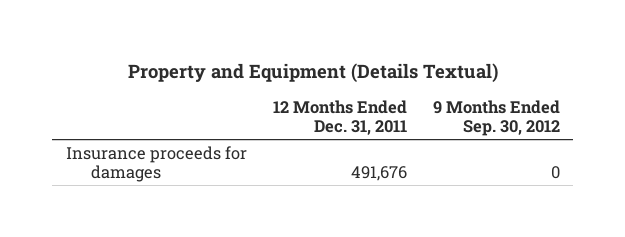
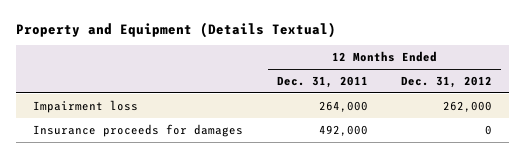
[432,99,560,137] 9 Months Ended Sep. 30, 2012 -> none
none -> [401,76,493,89] Dec. 31, 2012
none -> [32,99,138,113] Impairment loss
[350,166,407,182] 491,676 -> [318,124,368,136] 492,000

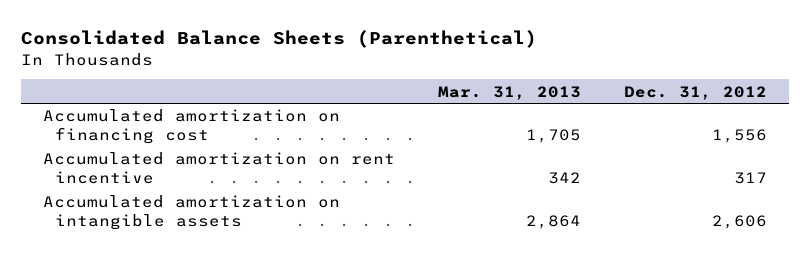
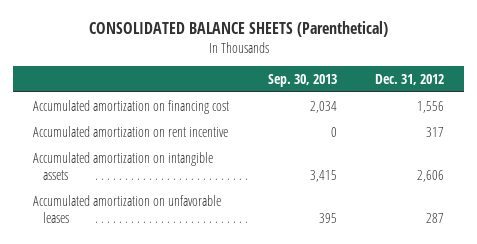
[21,30,538,49] Consolidated Balance Sheets (Parenthetical) -> [88,21,388,38] CONSOLIDATED BALANCE SHEETS (Parenthetical)
[437,85,581,100] Mar. 31, 2013 -> none
none -> [267,73,337,87] Sep. 30, 2013
none -> [32,194,221,223] Accumulated amortization on unfavorable leases

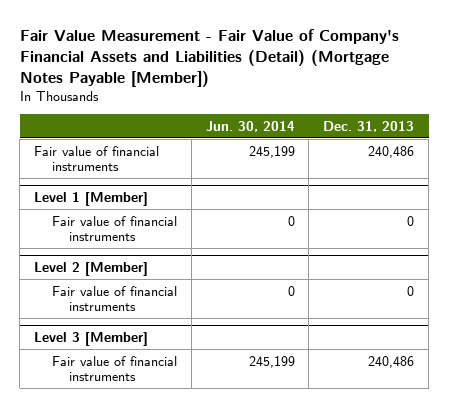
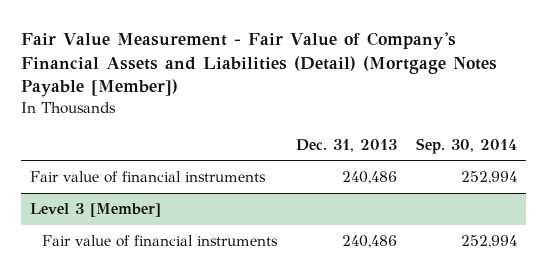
[205,120,295,132] Jun. 30, 2014 -> none
none -> [415,137,517,154] Sep. 30, 2014
[34,192,149,207] Level 1 [Member] -> none
[51,215,177,242] Fair value of financial instruments -> none
[34,262,149,277] Level 2 [Member] -> none
[51,285,177,312] Fair value of financial instruments -> none

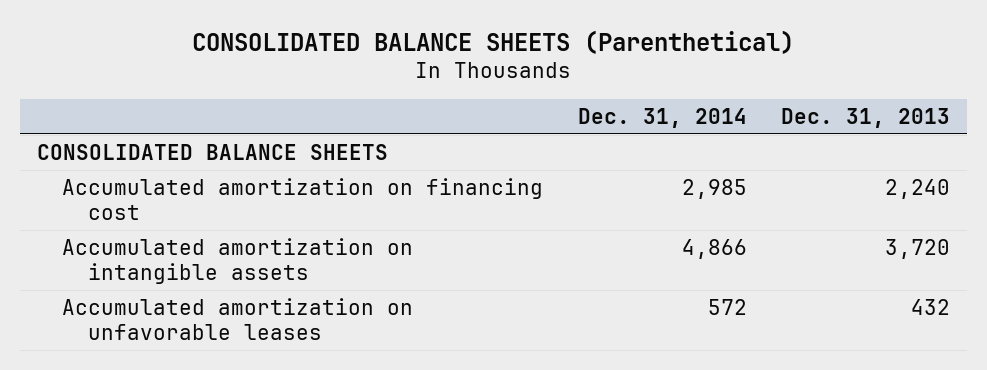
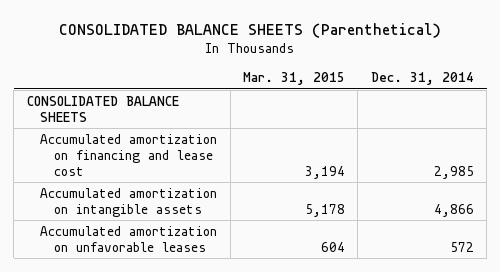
[780,107,950,128] Dec. 31, 2013 -> none
none -> [242,72,345,86] Mar. 31, 2015
[62,177,544,221] Accumulated amortization on financing cost -> [40,133,218,176] Accumulated amortization on financing and lease cost

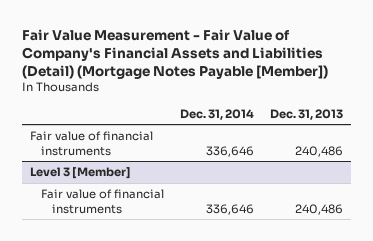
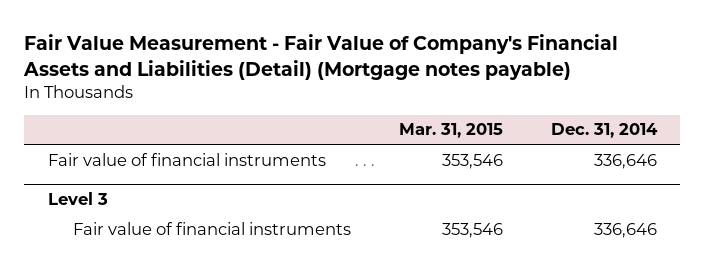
[22,29,329,79] Fair Value Measurement - Fair Value of Company's Financial Assets and Liabilities (Detail) (Mortgage Notes Payable [Member]) -> [23,34,619,80] Fair Value Measurement - Fair Value of Company's Financial Assets and Liabilities (Detail) (Mortgage notes payable)
[270,108,344,120] Dec. 31, 2013 -> none
none -> [398,123,503,139] Mar. 31, 2015
[30,166,132,179] Level 3 [Member] -> [48,192,109,206] Level 3

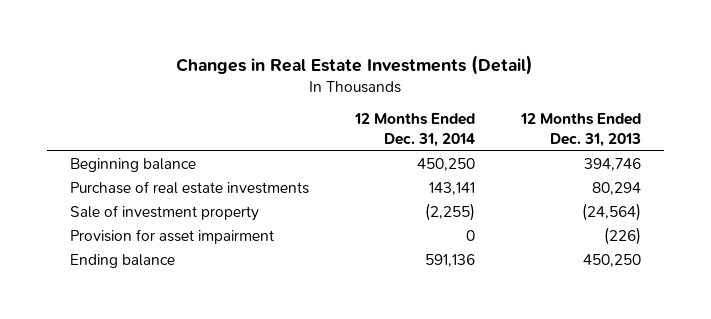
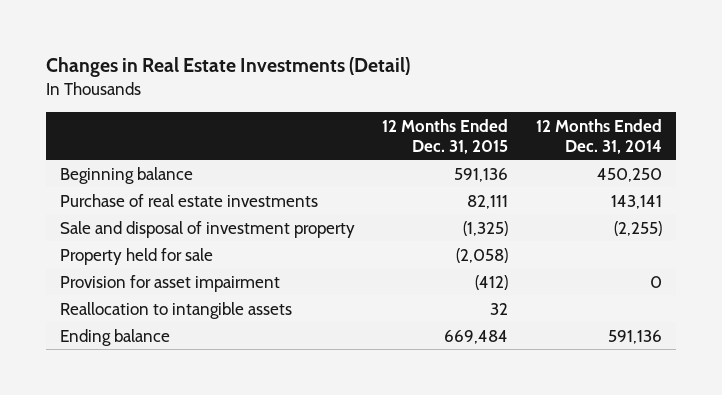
[519,113,641,148] 12 Months Ended Dec. 31, 2013 -> none
none -> [382,118,509,154] 12 Months Ended Dec. 31, 2015
[69,205,259,222] Sale of investment property -> [59,220,355,238] Sale and disposal of investment property
none -> [59,247,213,265] Property held for sale
none -> [59,301,292,319] Reallocation to intangible assets

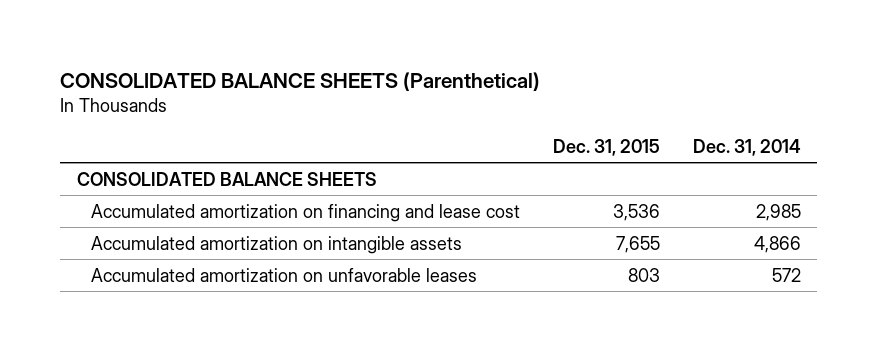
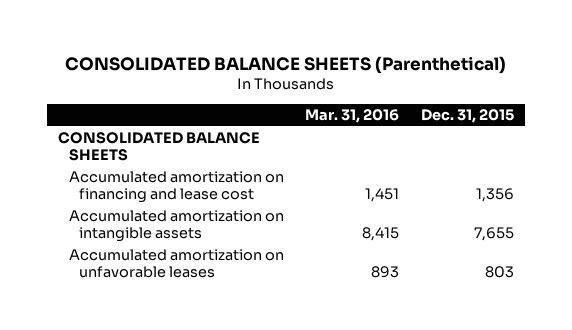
[692,138,801,156] Dec. 31, 2014 -> none
none -> [305,109,400,124] Mar. 31, 2016
[612,203,660,221] 3,536 -> [475,188,514,203] 1,356

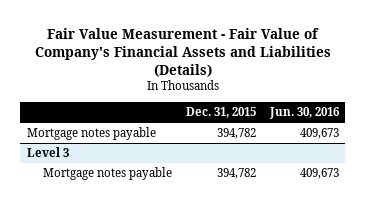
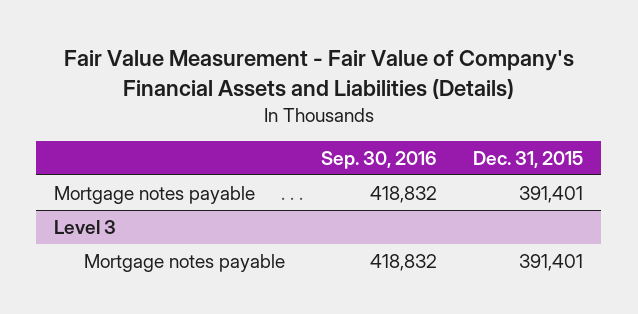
[268,107,340,120] Jun. 30, 2016 -> none
none -> [320,150,437,169] Sep. 30, 2016
[216,128,256,140] 394,782 -> [519,186,584,204] 391,401
[216,168,256,180] 394,782 -> [519,254,584,272] 391,401

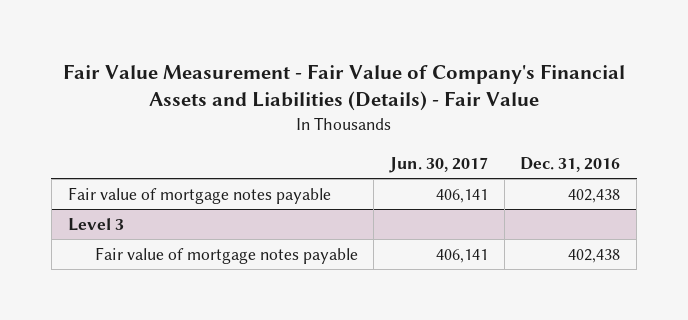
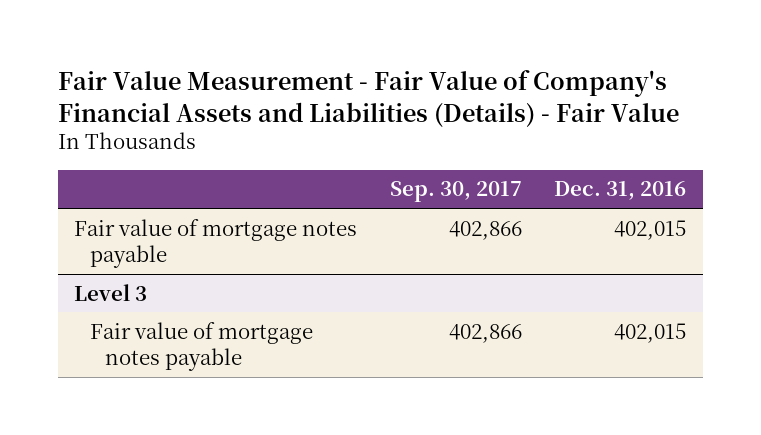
[389,156,489,173] Jun. 30, 2017 -> none
none -> [389,181,522,203] Sep. 30, 2017
[568,188,621,203] 402,438 -> [614,219,687,240] 402,015
[568,248,621,263] 402,438 -> [614,322,687,343] 402,015

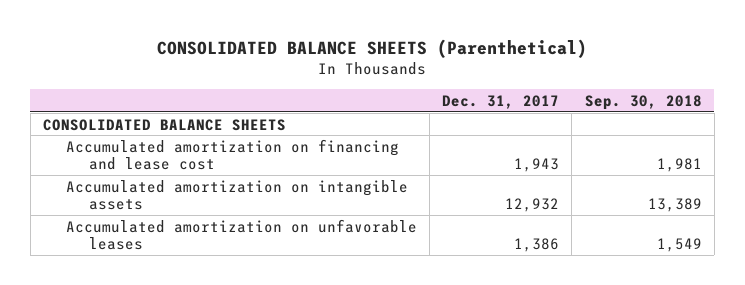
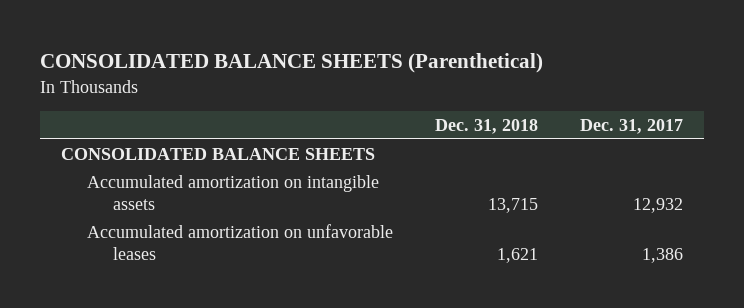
[584,94,702,110] Sep. 30, 2018 -> none
none -> [435,118,539,134] Dec. 31, 2018
[65,138,399,171] Accumulated amortization on financing and lease cost -> none

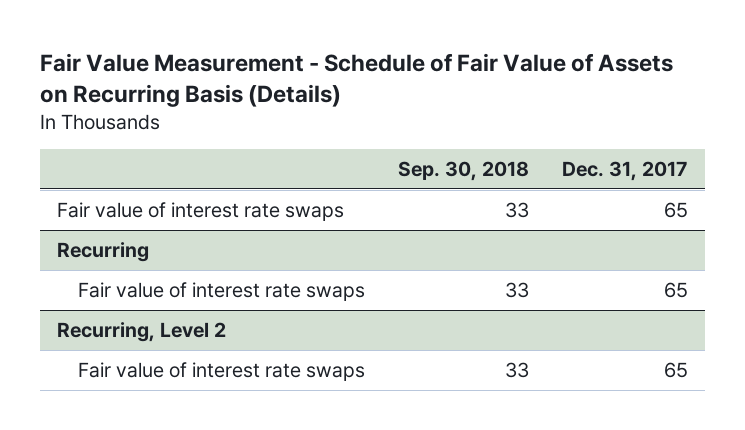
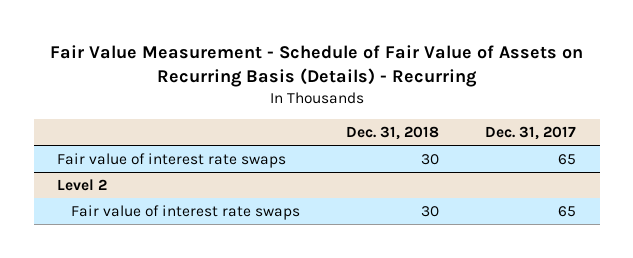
[40,53,674,107] Fair Value Measurement - Schedule of Fair Value of Assets on Recurring Basis (Details) -> [49,45,583,88] Fair Value Measurement - Schedule of Fair Value of Assets on Recurring Basis (Details) - Recurring
[397,160,529,181] Sep. 30, 2018 -> none
none -> [346,125,440,140] Dec. 31, 2018
[77,282,365,302] Fair value of interest rate swaps -> none
[57,322,227,343] Recurring, Level 2 -> none
[57,242,150,263] Recurring -> [56,178,107,191] Level 2

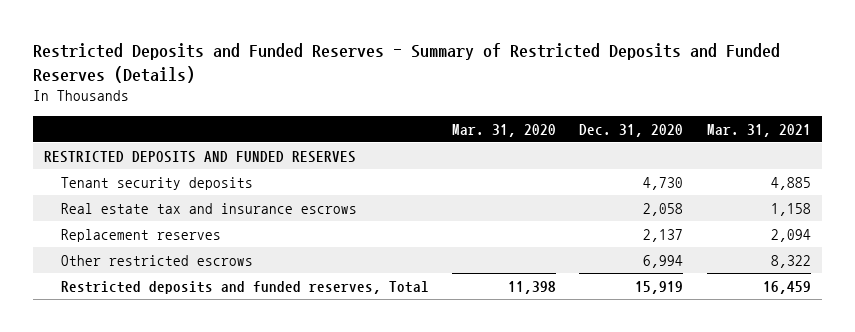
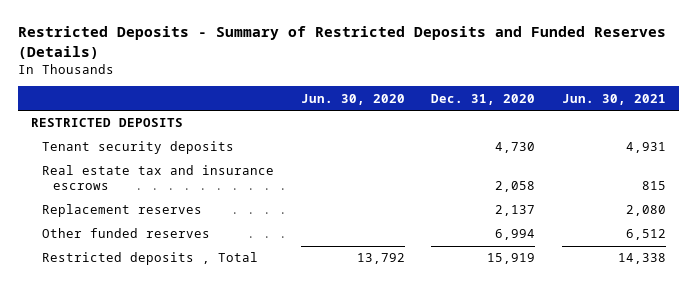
[32,43,780,83] Restricted Deposits and Funded Reserves - Summary of Restricted Deposits and Funded Reserves (Details) -> [18,26,667,59] Restricted Deposits - Summary of Restricted Deposits and Funded Reserves (Details)
[451,123,556,137] Mar. 31, 2020 -> none
[706,123,811,137] Mar. 31, 2021 -> none
none -> [300,93,405,105] Jun. 30, 2020
none -> [562,93,667,105] Jun. 30, 2021
[44,150,357,163] RESTRICTED DEPOSITS AND FUNDED RESERVES -> [31,118,184,128] RESTRICTED DEPOSITS
[60,254,253,266] Other restricted escrows -> [41,228,210,239] Other funded reserves
[60,280,429,294] Restricted deposits and funded reserves, Total -> [41,252,258,266] Restricted deposits , Total

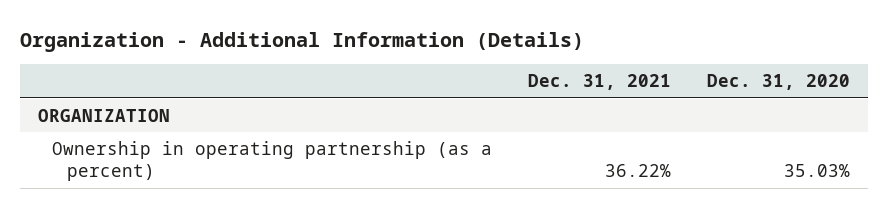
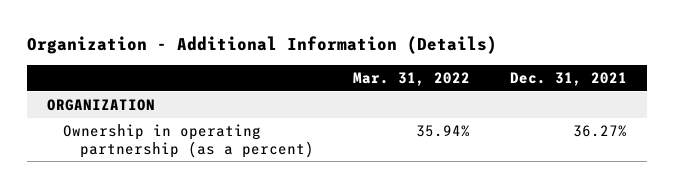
[707,74,851,91] Dec. 31, 2020 -> none
none -> [353,71,471,86] Mar. 31, 2022
[605,164,672,178] 36.22% -> [572,125,627,138] 36.27%

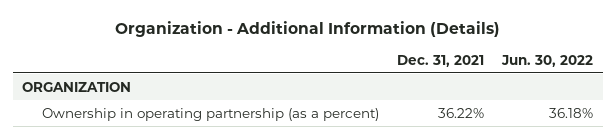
[353,71,471,86] Mar. 31, 2022 -> none
none -> [501,54,594,67] Jun. 30, 2022
[572,125,627,138] 36.27% -> [438,107,485,118] 36.22%

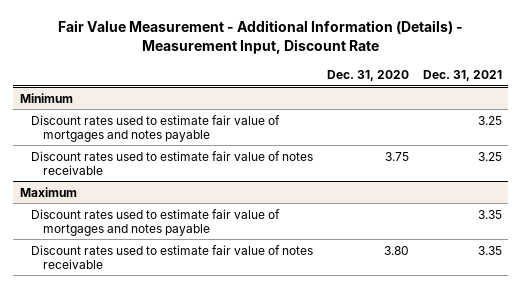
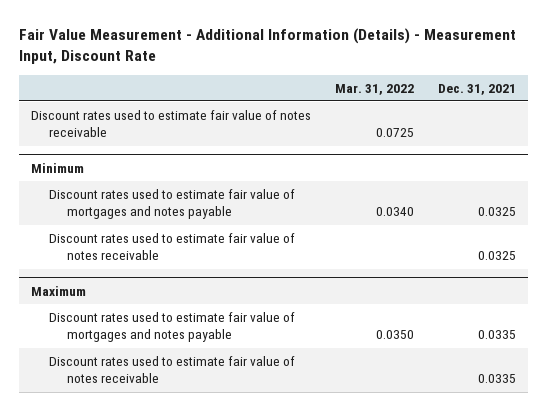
[327,70,410,82] Dec. 31, 2020 -> none
none -> [335,83,415,95] Mar. 31, 2022
none -> [30,110,311,138] Discount rates used to estimate fair value of notes receivable
[477,115,502,125] 3.25 -> [478,207,517,217] 0.0325
[477,151,502,161] 3.25 -> [478,251,517,261] 0.0325
[477,209,502,219] 3.35 -> [478,330,517,340] 0.0335
[477,245,502,255] 3.35 -> [478,374,517,384] 0.0335

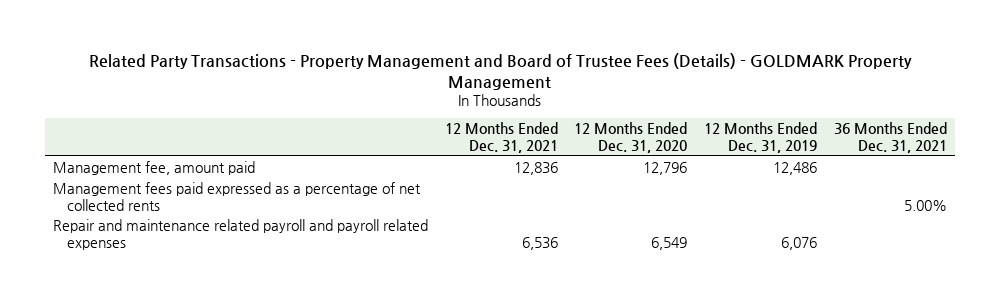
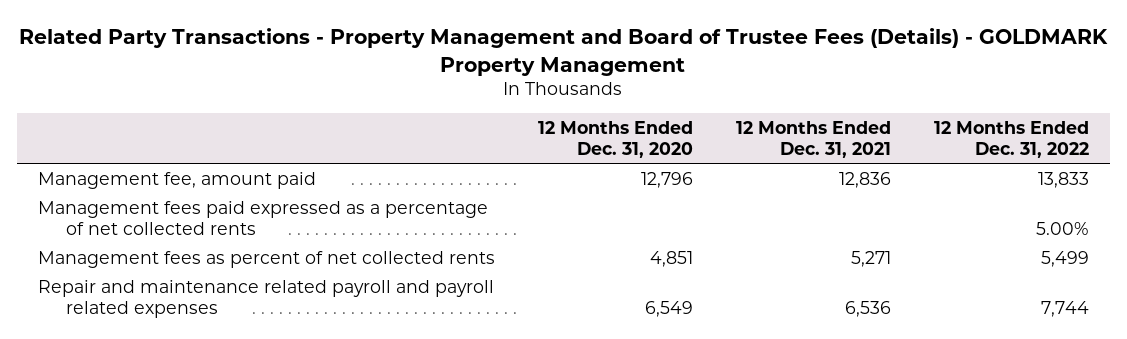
[703,122,817,154] 12 Months Ended Dec. 31, 2019 -> none
[833,122,947,154] 36 Months Ended Dec. 31, 2021 -> none
none -> [933,120,1089,159] 12 Months Ended Dec. 31, 2022
none -> [38,250,496,268] Management fees as percent of net collected rents

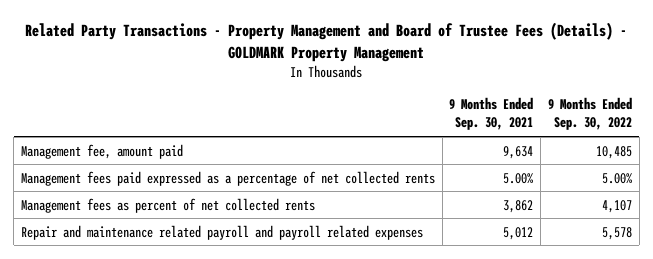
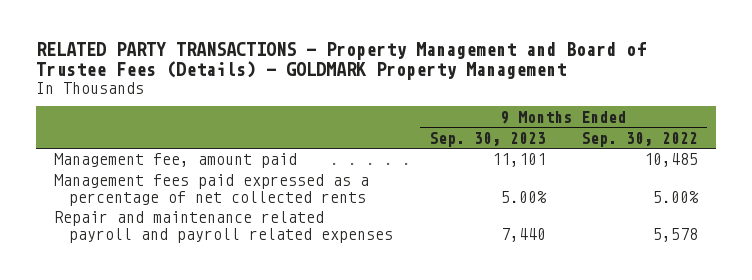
[25,21,628,62] Related Party Transactions - Property Management and Board of Trustee Fees (Details) - GOLDMARK Property Management -> [36,42,647,81] RELATED PARTY TRANSACTIONS - Property Management and Board of Trustee Fees (Details) - GOLDMARK Property Management
[449,97,534,131] 9 Months Ended Sep. 30, 2021 -> none
none -> [428,131,546,147] Sep. 30, 2023
[21,197,316,213] Management fees as percent of net collected rents -> none

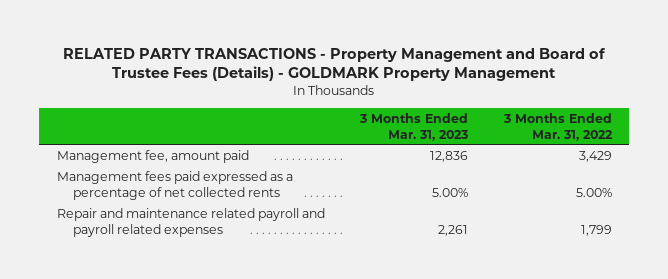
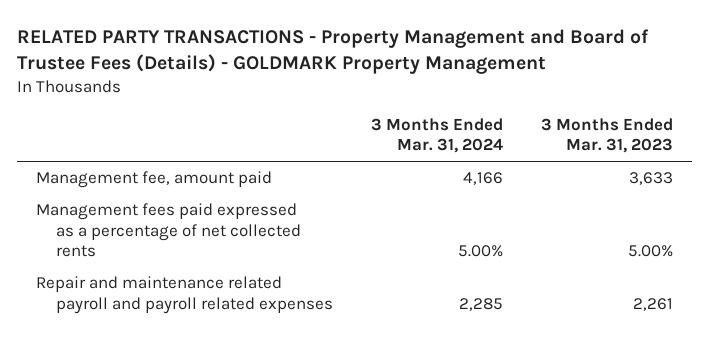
[502,112,613,141] 3 Months Ended Mar. 31, 2022 -> none
none -> [370,118,503,154] 3 Months Ended Mar. 31, 2024
[430,150,469,162] 12,836 -> [628,172,673,186] 3,633

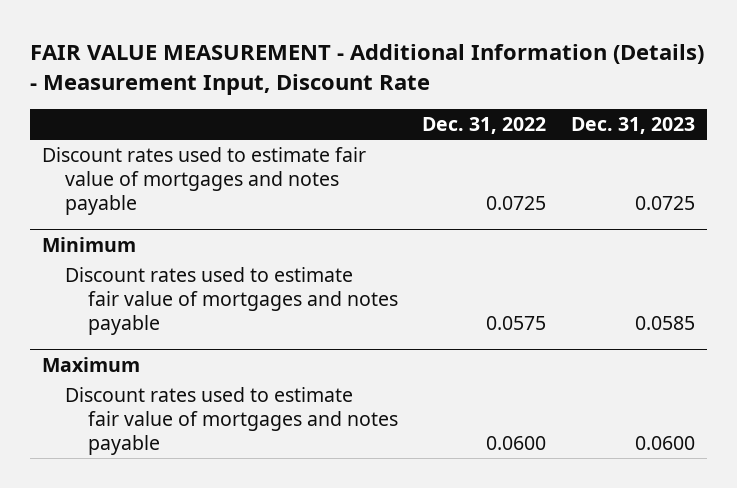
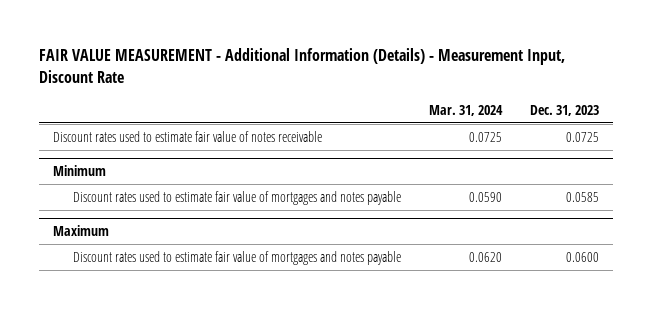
[422,117,547,135] Dec. 31, 2022 -> none
none -> [428,104,503,116] Mar. 31, 2024
[41,146,366,215] Discount rates used to estimate fair value of mortgages and notes payable -> [53,131,323,143] Discount rates used to estimate fair value of notes receivable

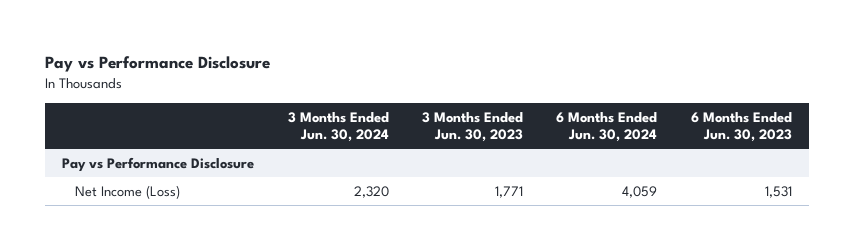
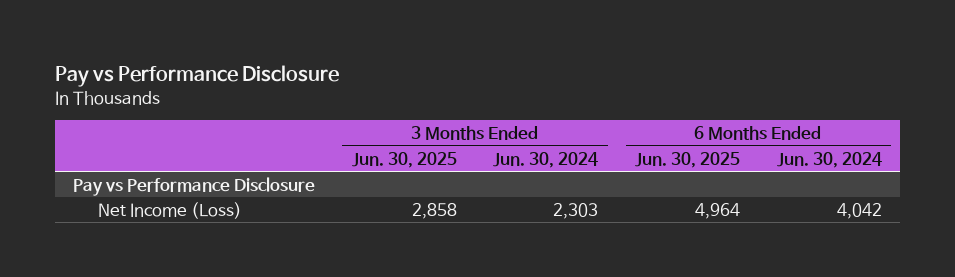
[422,111,524,142] 3 Months Ended Jun. 30, 2023 -> none
[690,111,792,142] 6 Months Ended Jun. 30, 2023 -> none
none -> [351,151,457,168] Jun. 30, 2025
none -> [635,151,741,168] Jun. 30, 2025
[353,185,389,198] 2,320 -> [553,202,599,219] 2,303
[622,185,658,198] 4,059 -> [836,202,882,219] 4,042

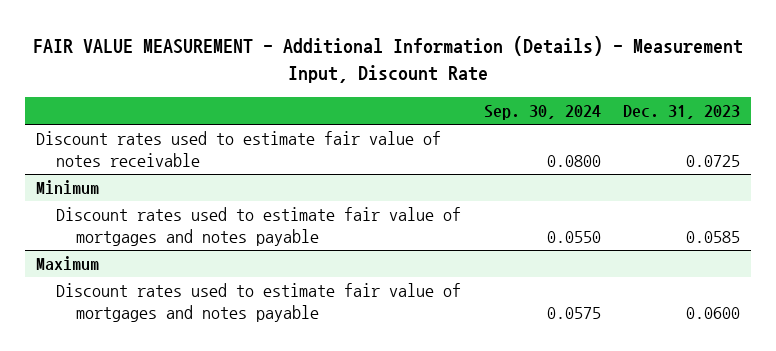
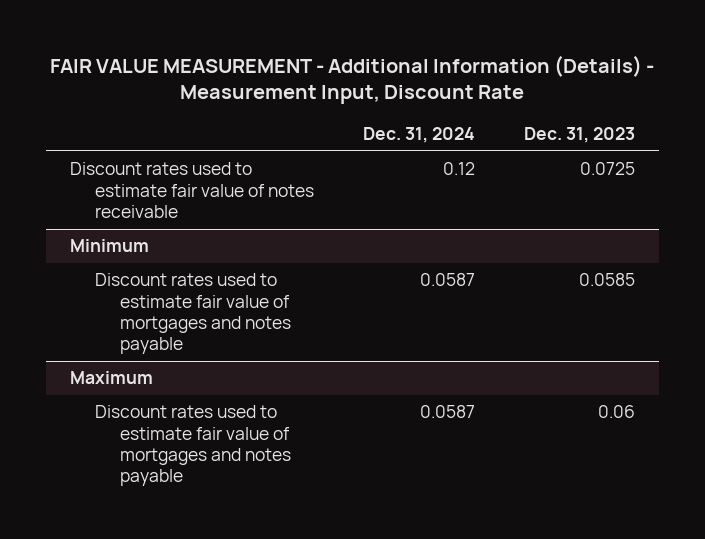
[483,105,601,121] Sep. 30, 2024 -> none
none -> [363,127,476,144] Dec. 31, 2024
[686,306,741,319] 0.0600 -> [597,405,635,419] 0.06

